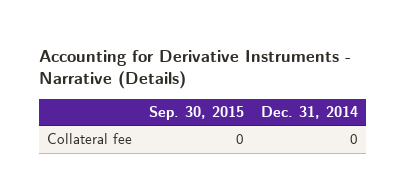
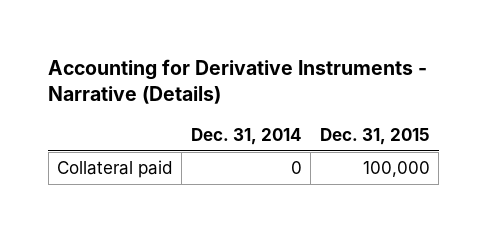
[149,106,245,121] Sep. 30, 2015 -> none
none -> [319,127,430,145] Dec. 31, 2015
[47,133,133,145] Collateral fee -> [57,160,173,179] Collateral paid

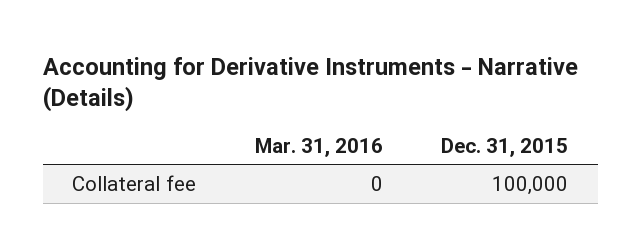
[190,127,302,145] Dec. 31, 2014 -> none
none -> [254,137,383,157] Mar. 31, 2016
[57,160,173,179] Collateral paid -> [72,174,197,191] Collateral fee

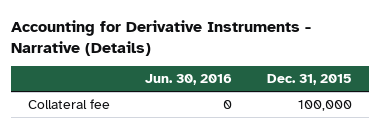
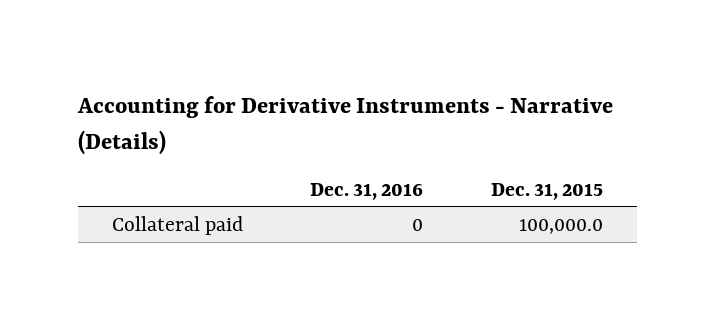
[145,74,233,86] Jun. 30, 2016 -> none
none -> [310,182,424,200] Dec. 31, 2016
[28,99,111,110] Collateral fee -> [111,215,243,235] Collateral paid
[297,100,352,112] 100,000 -> [519,218,604,234] 100,000.0

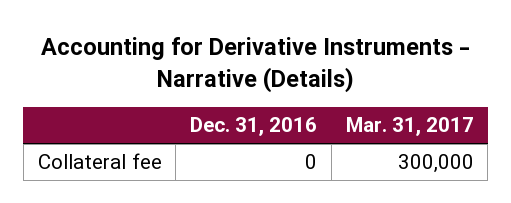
[491,182,604,200] Dec. 31, 2015 -> none
none -> [345,117,474,137] Mar. 31, 2017
[111,215,243,235] Collateral paid -> [37,153,162,170] Collateral fee

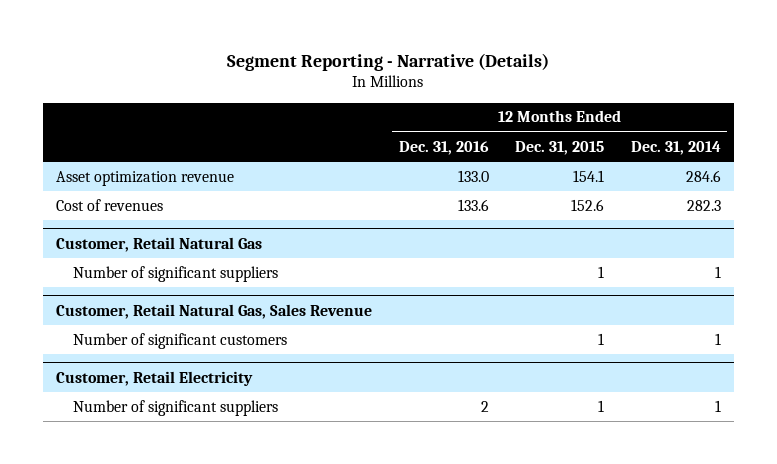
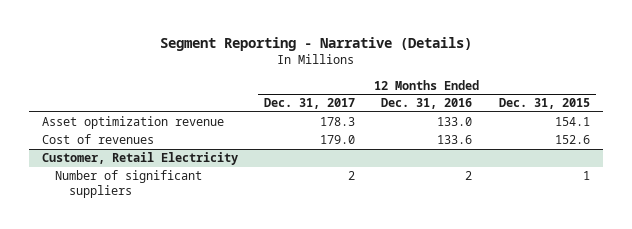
[630,140,721,155] Dec. 31, 2014 -> none
none -> [264,98,356,110] Dec. 31, 2017
[56,236,263,252] Customer, Retail Natural Gas -> none
[73,265,279,282] Number of significant suppliers -> none
[56,303,373,319] Customer, Retail Natural Gas, Sales Revenue -> none
[73,332,288,349] Number of significant customers -> none

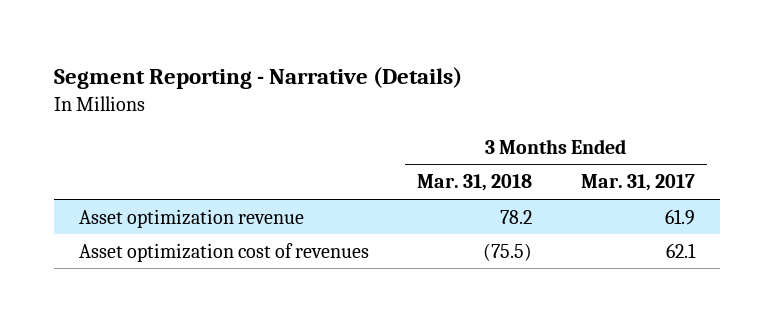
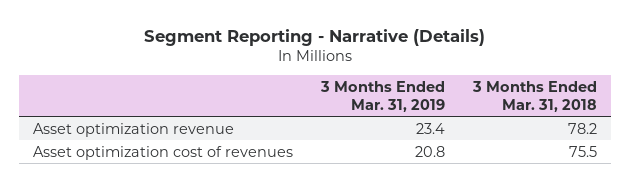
[581,174,696,192] Mar. 31, 2017 -> none
none -> [320,80,446,112] 3 Months Ended Mar. 31, 2019
[483,242,533,261] (75.5) -> [569,145,598,157] 75.5

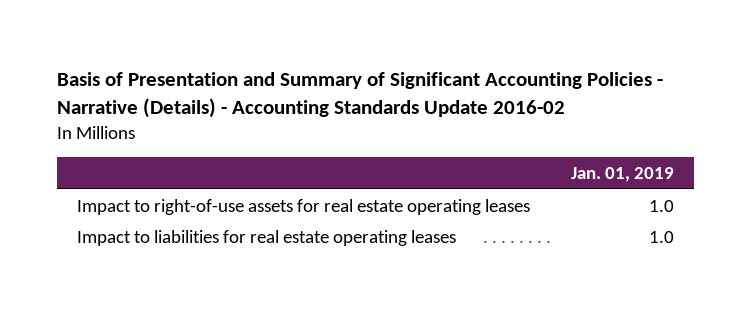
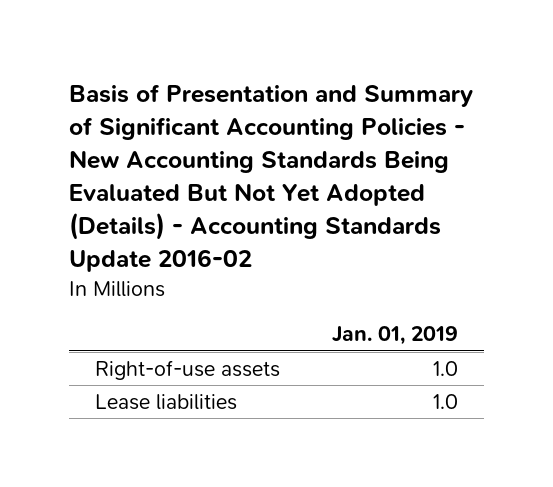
[56,71,663,119] Basis of Presentation and Summary of Significant Accounting Policies - Narrative (Details) - Accounting Standards Update 2016-02 -> [68,83,473,273] Basis of Presentation and Summary of Significant Accounting Policies - New Accounting Standards Being Evaluated But Not Yet Adopted (Details) - Accounting Standards Update 2016-02
[77,198,531,215] Impact to right-of-use assets for real estate operating leases -> [94,359,280,380] Right-of-use assets
[77,229,457,246] Impact to liabilities for real estate operating leases -> [94,393,237,410] Lease liabilities

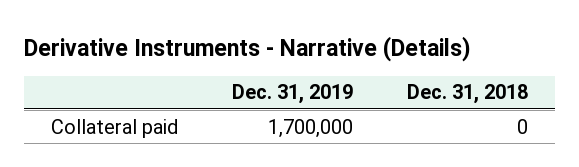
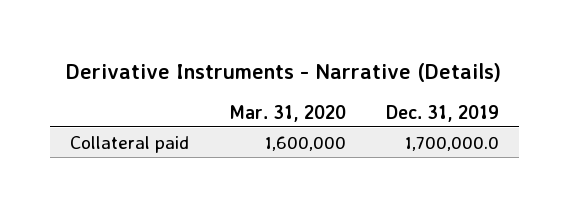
[407,84,529,105] Dec. 31, 2018 -> none
none -> [228,104,346,122] Mar. 31, 2020
[268,118,354,138] 1,700,000 -> [403,135,499,151] 1,700,000.0

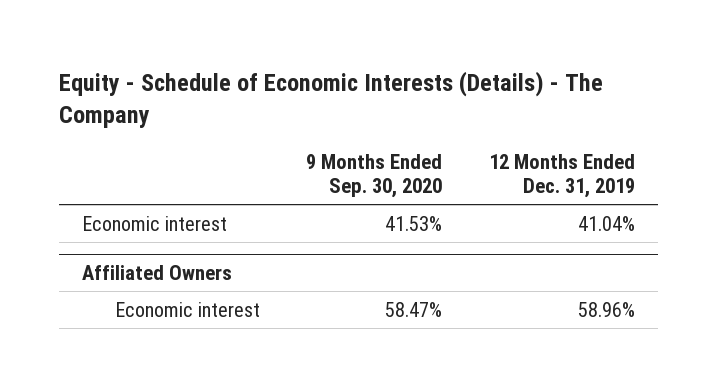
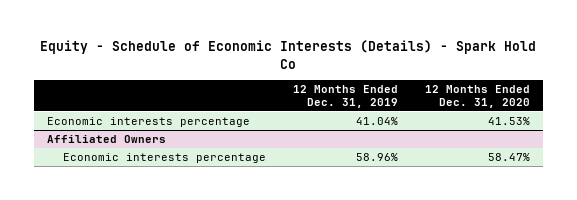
[58,70,603,128] Equity - Schedule of Economic Interests (Details) - The Company -> [40,40,537,69] Equity - Schedule of Economic Interests (Details) - Spark Hold Co
[306,154,443,199] 9 Months Ended Sep. 30, 2020 -> none
none -> [424,84,530,108] 12 Months Ended Dec. 31, 2020
[81,215,227,231] Economic interest -> [47,117,251,128] Economic interests percentage
[114,301,260,317] Economic interest -> [62,153,266,164] Economic interests percentage

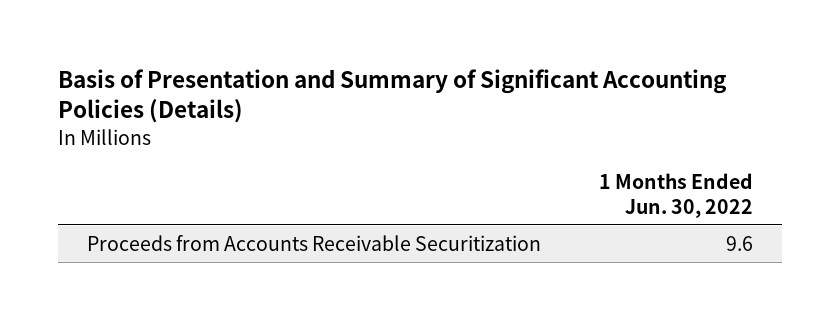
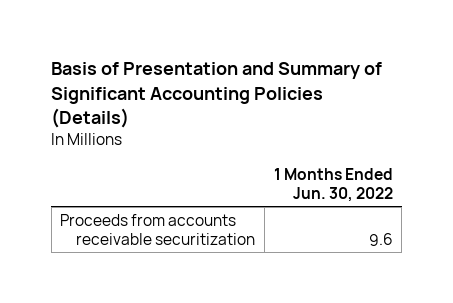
[86,234,541,251] Proceeds from Accounts Receivable Securitization -> [60,213,256,245] Proceeds from accounts receivable securitization

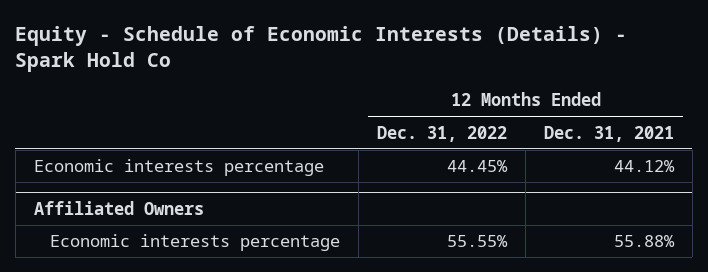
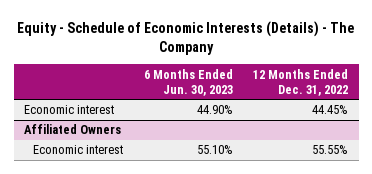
[15,26,628,73] Equity - Schedule of Economic Interests (Details) - Spark Hold Co -> [17,21,355,56] Equity - Schedule of Economic Interests (Details) - The Company
[543,125,674,142] Dec. 31, 2021 -> none
none -> [143,68,233,96] 6 Months Ended Jun. 30, 2023
[33,159,324,177] Economic interests percentage -> [24,105,115,115] Economic interest
[50,234,341,252] Economic interests percentage -> [33,145,124,155] Economic interest

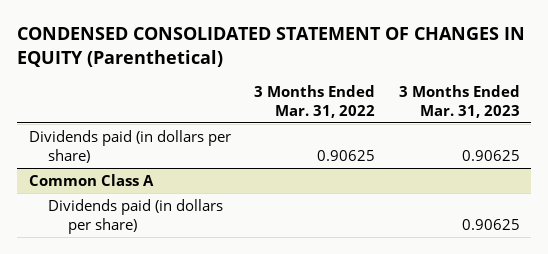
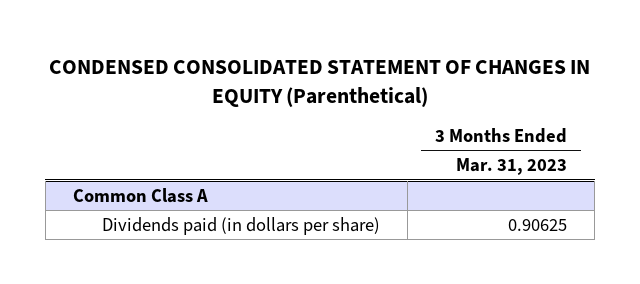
[254,84,376,118] 3 Months Ended Mar. 31, 2022 -> none
[28,129,231,163] Dividends paid (in dollars per share) -> none

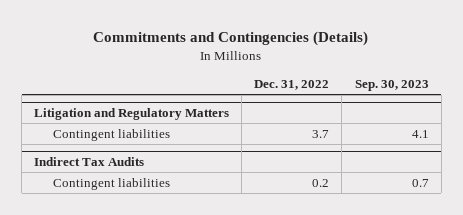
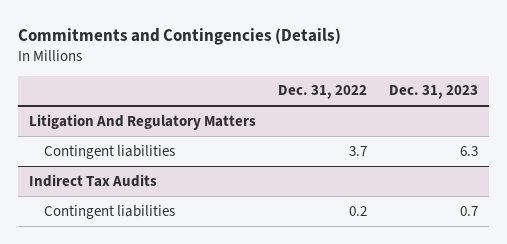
[354,80,429,92] Sep. 30, 2023 -> none
none -> [389,85,479,100] Dec. 31, 2023
[34,108,230,121] Litigation and Regulatory Matters -> [28,113,256,130] Litigation And Regulatory Matters

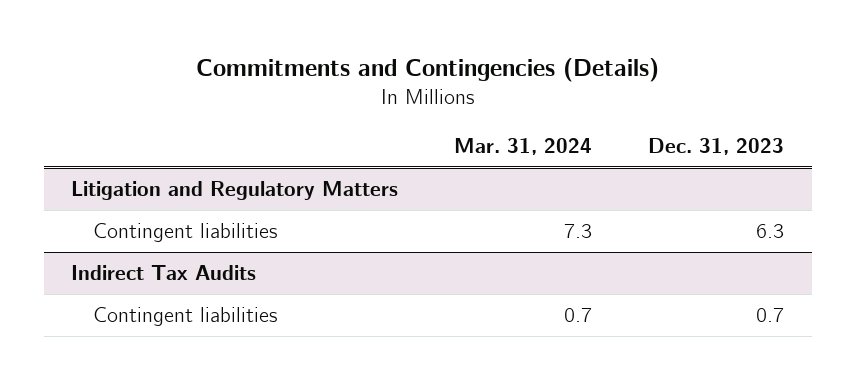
[278,85,368,100] Dec. 31, 2022 -> none
none -> [454,137,593,155] Mar. 31, 2024
[28,113,256,130] Litigation And Regulatory Matters -> [71,181,399,201] Litigation and Regulatory Matters

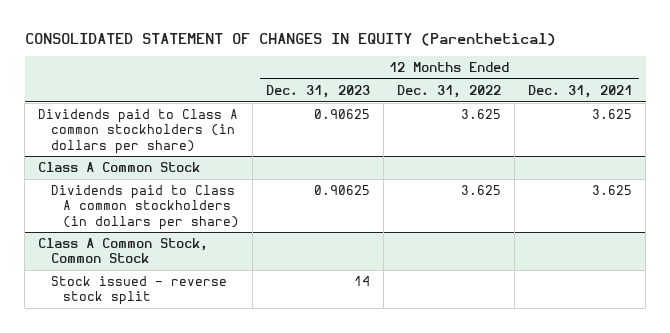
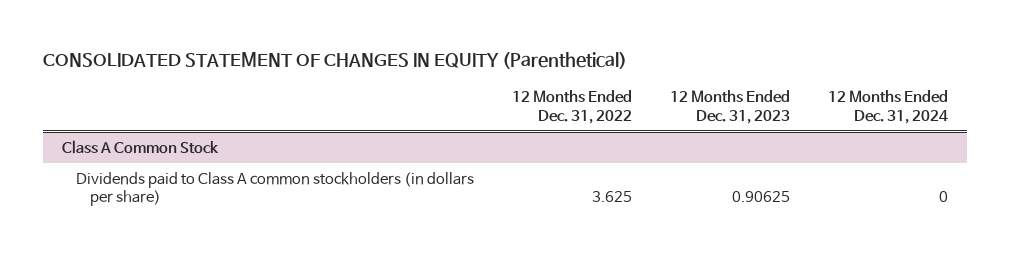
[528,85,633,99] Dec. 31, 2021 -> none
none -> [828,90,949,124] 12 Months Ended Dec. 31, 2024
[38,109,239,154] Dividends paid to Class A common stockholders (in dollars per share) -> none
[38,238,209,264] Class A Common Stock, Common Stock -> none
[50,276,227,306] Stock issued - reverse stock split -> none

